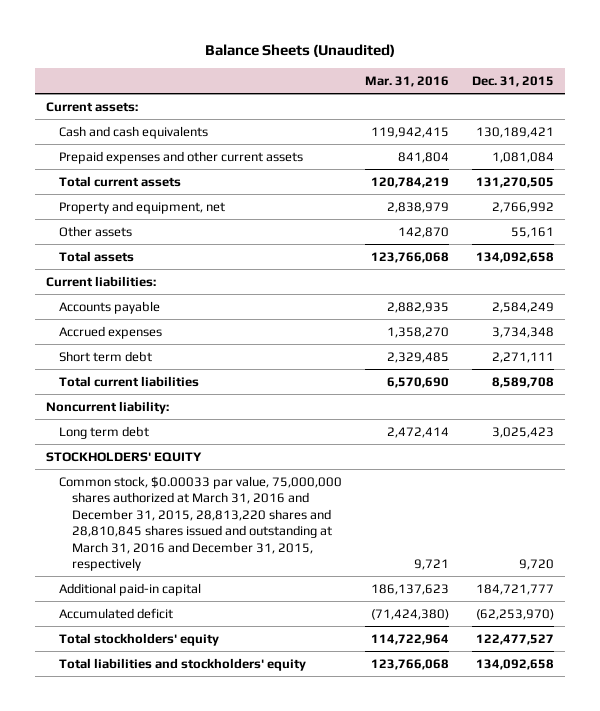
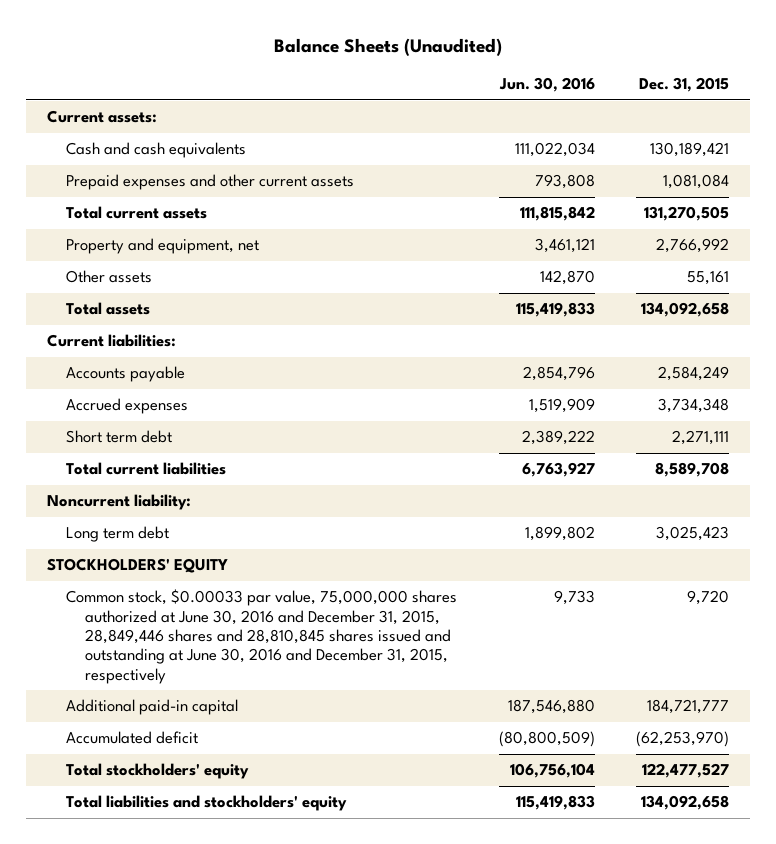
[364,76,449,88] Mar. 31, 2016 -> none
none -> [498,77,595,93] Jun. 30, 2016
[58,475,342,572] Common stock, $0.00033 par value, 75,000,000 shares authorized at March 31, 2016 and December 31, 2015, 28,813,220 shares and 28,810,845 shares issued and outstanding at March 31, 2016 and December 31, 2015, respectively -> [65,589,457,684] Common stock, $0.00033 par value, 75,000,000 shares authorized at June 30, 2016 and December 31, 2015, 28,849,446 shares and 28,810,845 shares issued and outstanding at June 30, 2016 and December 31, 2015, respectively

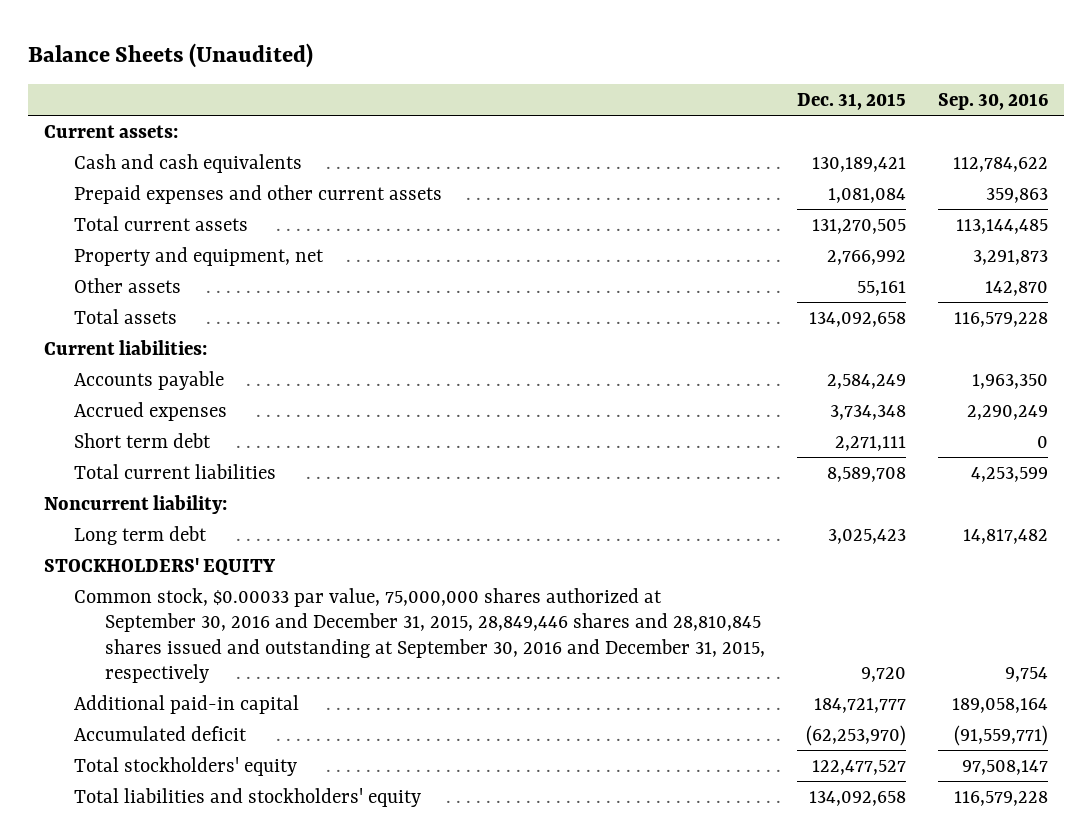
[498,77,595,93] Jun. 30, 2016 -> none
none -> [938,93,1049,111] Sep. 30, 2016
[65,589,457,684] Common stock, $0.00033 par value, 75,000,000 shares authorized at June 30, 2016 and December 31, 2015, 28,849,446 shares and 28,810,845 shares issued and outstanding at June 30, 2016 and December 31, 2015, respectively -> [74,587,765,684] Common stock, $0.00033 par value, 75,000,000 shares authorized at September 30, 2016 and December 31, 2015, 28,849,446 shares and 28,810,845 shares issued and outstanding at September 30, 2016 and December 31, 2015, respectively

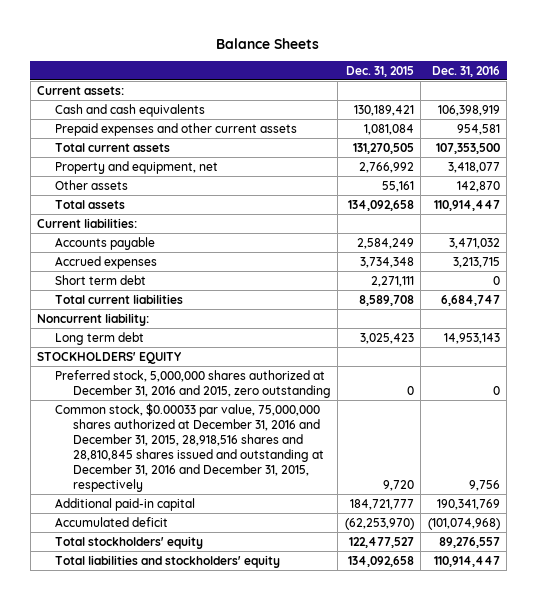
[27,43,313,69] Balance Sheets (Unaudited) -> [216,38,320,50] Balance Sheets
[938,93,1049,111] Sep. 30, 2016 -> none
none -> [431,65,500,77] Dec. 31, 2016
none -> [55,369,331,398] Preferred stock, 5,000,000 shares authorized at December 31, 2016 and 2015, zero outstanding
[74,587,765,684] Common stock, $0.00033 par value, 75,000,000 shares authorized at September 30, 2016 and December 31, 2015, 28,849,446 shares and 28,810,845 shares issued and outstanding at September 30, 2016 and December 31, 2015, respectively -> [55,402,324,493] Common stock, $0.00033 par value, 75,000,000 shares authorized at December 31, 2016 and December 31, 2015, 28,918,516 shares and 28,810,845 shares issued and outstanding at December 31, 2016 and December 31, 2015, respectively

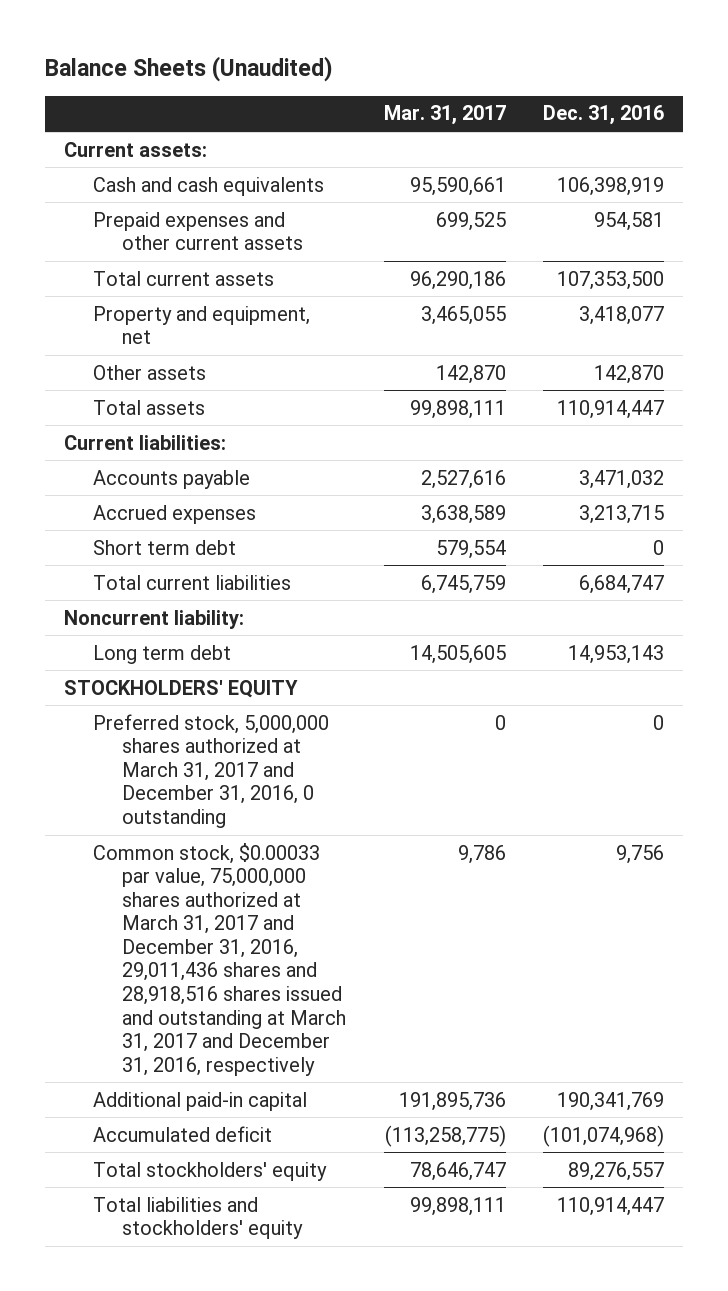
[216,38,320,50] Balance Sheets -> [45,55,334,82] Balance Sheets (Unaudited)
[345,65,414,77] Dec. 31, 2015 -> none
none -> [383,105,506,126] Mar. 31, 2017
[55,369,331,398] Preferred stock, 5,000,000 shares authorized at December 31, 2016 and 2015, zero outstanding -> [92,713,329,828] Preferred stock, 5,000,000 shares authorized at March 31, 2017 and December 31, 2016, 0 outstanding
[55,402,324,493] Common stock, $0.00033 par value, 75,000,000 shares authorized at December 31, 2016 and December 31, 2015, 28,918,516 shares and 28,810,845 shares issued and outstanding at December 31, 2016 and December 31, 2015, respectively -> [92,842,346,1076] Common stock, $0.00033 par value, 75,000,000 shares authorized at March 31, 2017 and December 31, 2016, 29,011,436 shares and 28,918,516 shares issued and outstanding at March 31, 2017 and December 31, 2016, respectively

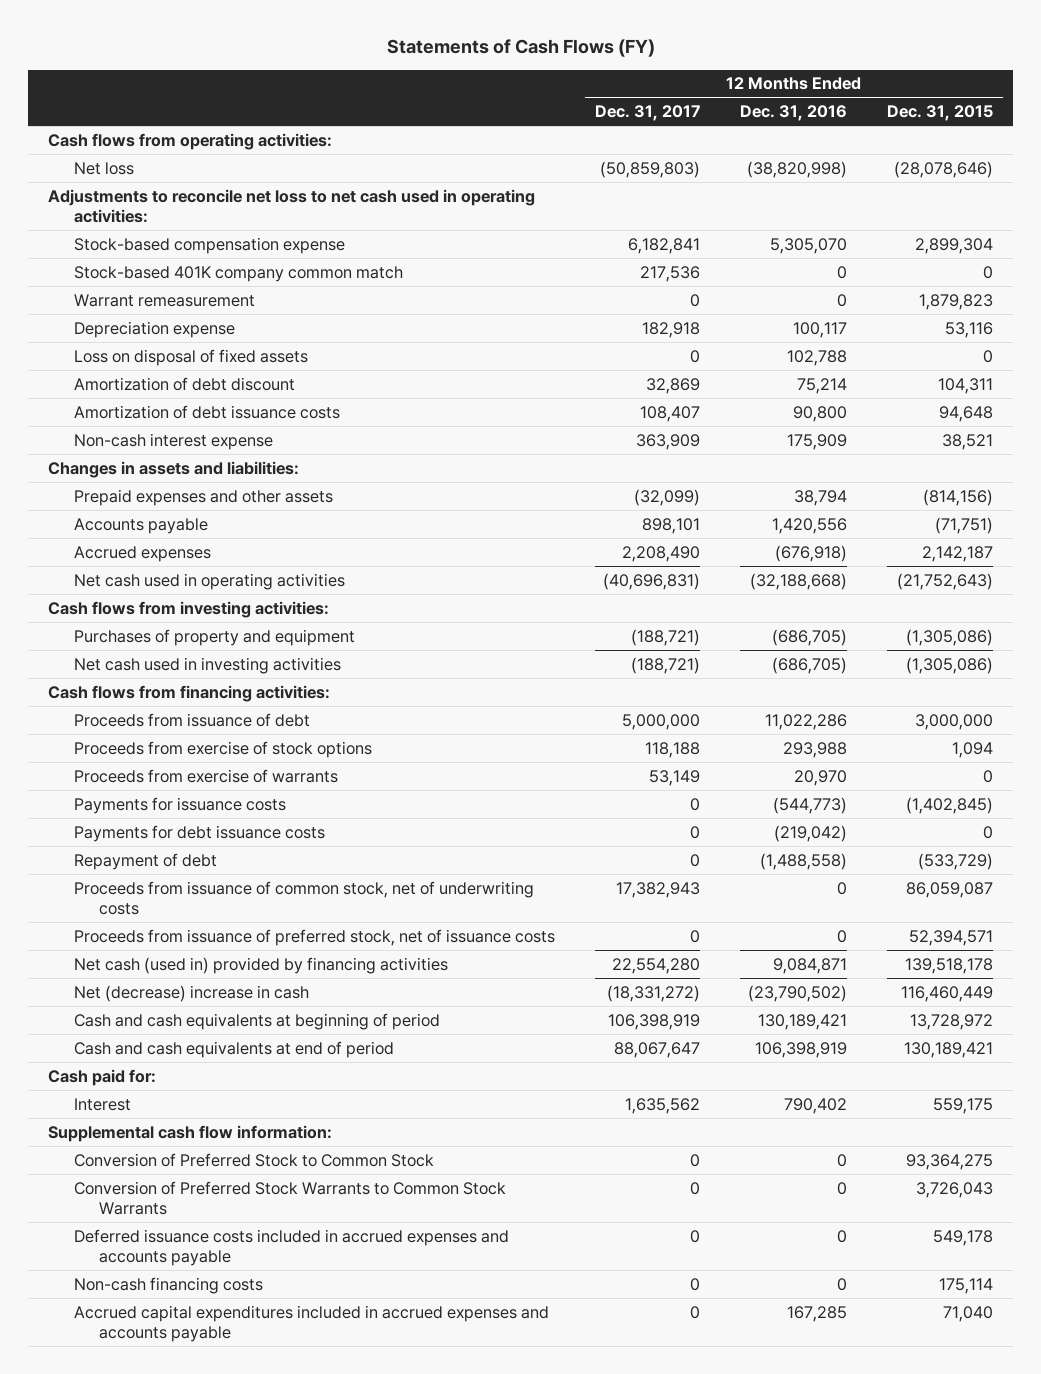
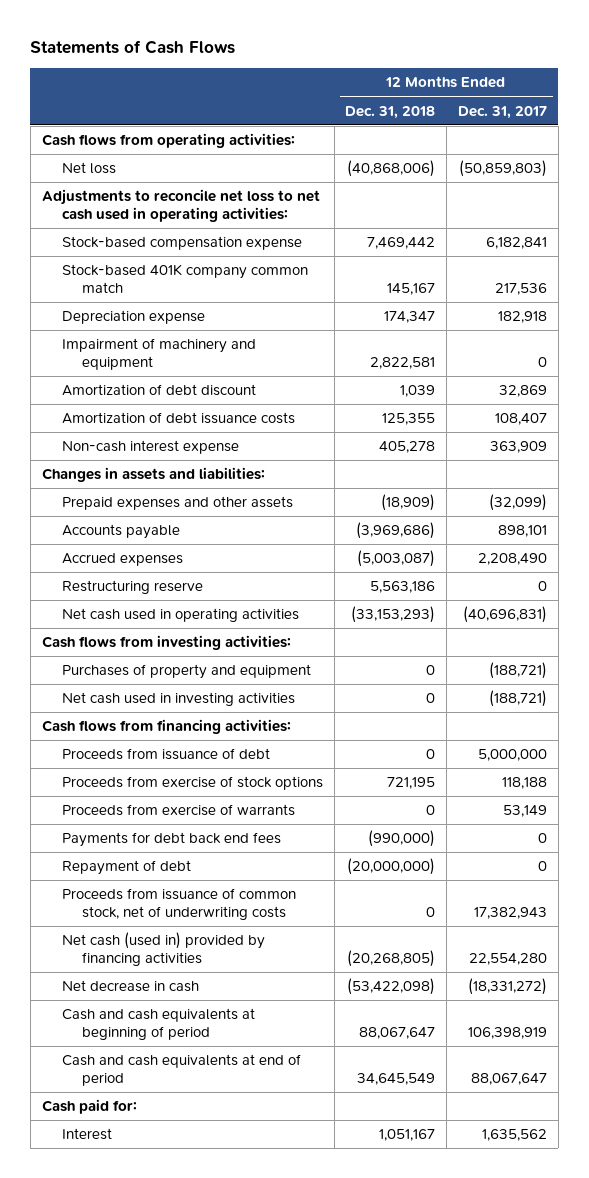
[386,39,655,58] Statements of Cash Flows (FY) -> [30,40,236,55] Statements of Cash Flows
[739,105,847,122] Dec. 31, 2016 -> none
[887,105,994,122] Dec. 31, 2015 -> none
none -> [345,105,436,119] Dec. 31, 2018
[73,293,255,307] Warrant remeasurement -> none
[73,348,308,366] Loss on disposal of fixed assets -> none
none -> [61,338,256,370] Impairment of machinery and equipment
none -> [61,580,203,595] Restructuring reserve
[73,796,286,814] Payments for issuance costs -> none
[73,824,325,842] Payments for debt issuance costs -> [61,832,281,848] Payments for debt back end fees
[73,928,555,946] Proceeds from issuance of preferred stock, net of issuance costs -> none
[73,984,309,1002] Net (decrease) increase in cash -> [61,980,199,993] Net decrease in cash
[48,1124,333,1142] Supplemental cash flow information: -> none
[73,1152,434,1167] Conversion of Preferred Stock to Common Stock -> none
[73,1180,506,1215] Conversion of Preferred Stock Warrants to Common Stock Warrants -> none
[73,1228,509,1266] Deferred issuance costs included in accrued expenses and accounts payable -> none
[73,1276,263,1294] Non-cash financing costs -> none
[73,1304,549,1342] Accrued capital expenditures included in accrued expenses and accounts payable -> none

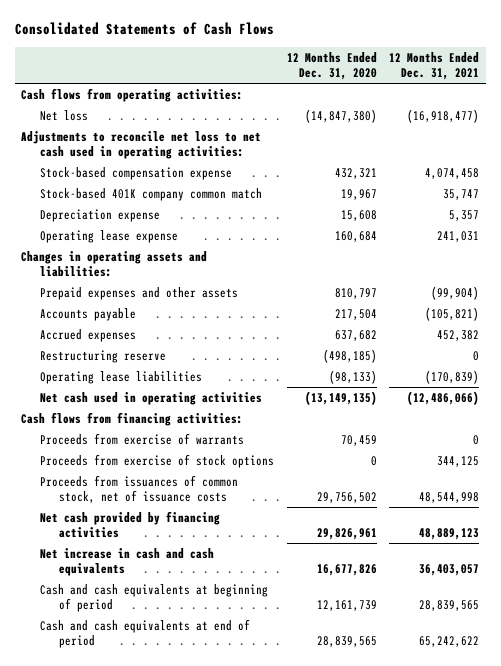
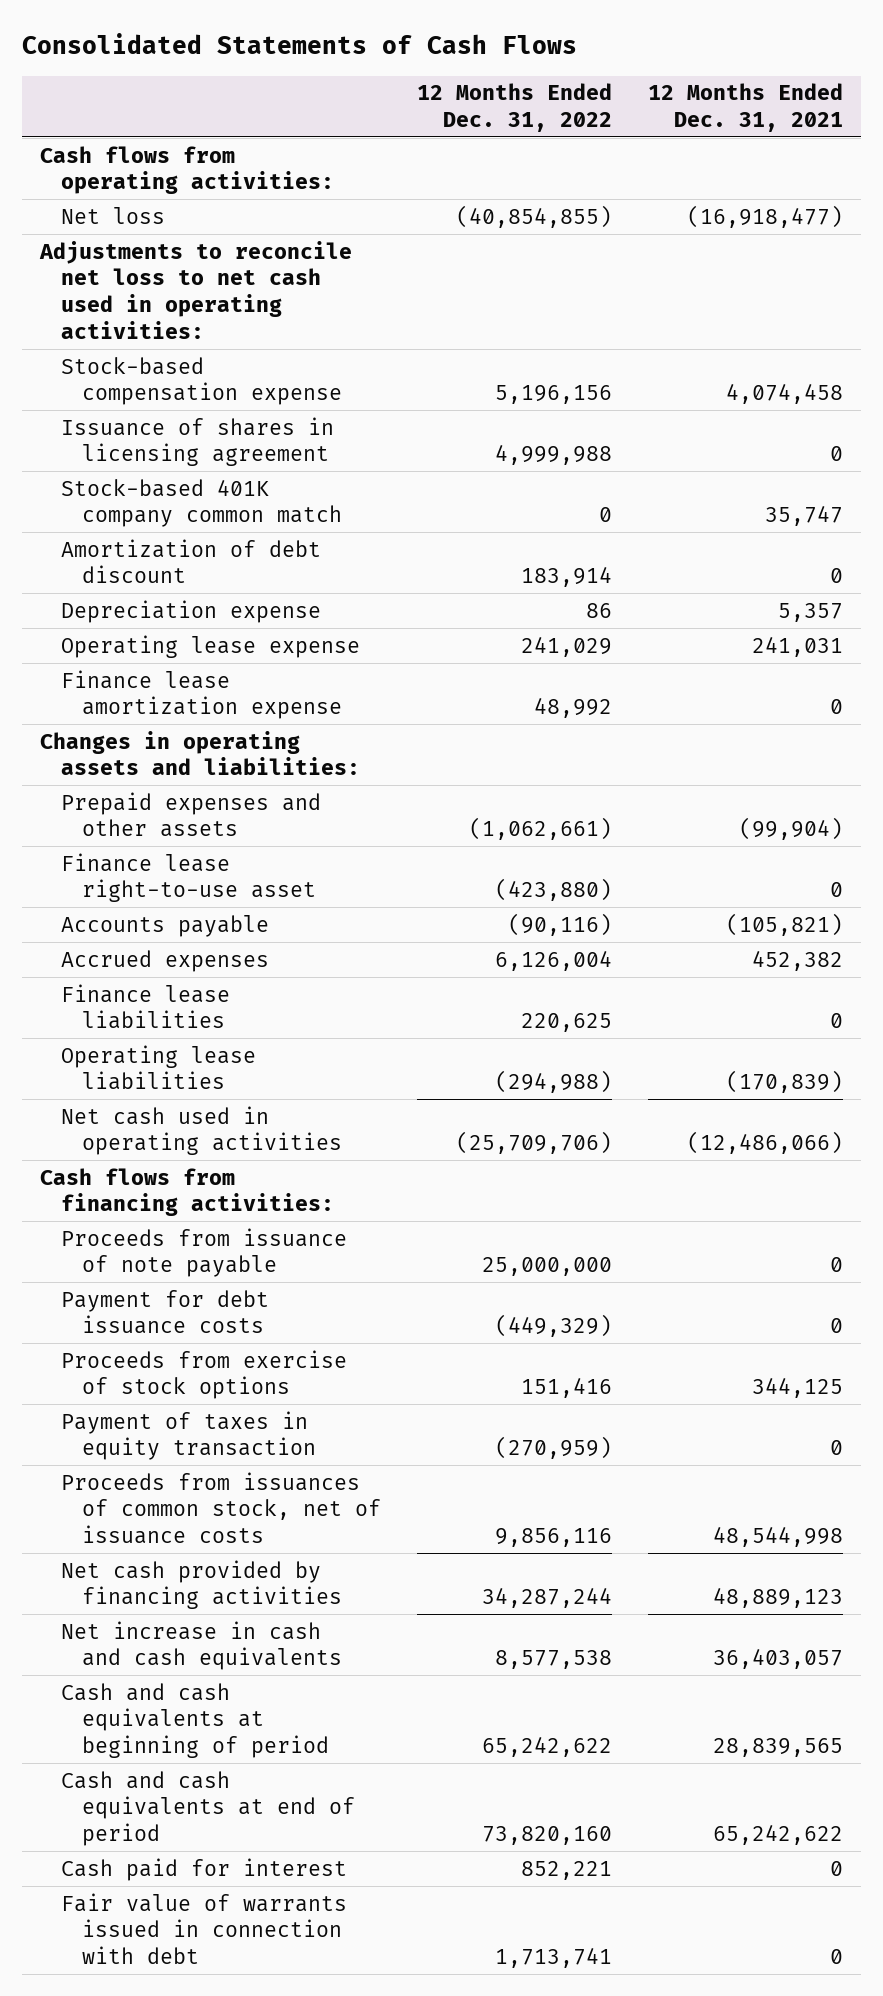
[286,51,377,81] 12 Months Ended Dec. 31, 2020 -> none
none -> [417,83,613,132] 12 Months Ended Dec. 31, 2022
none -> [60,416,334,467] Issuance of shares in licensing agreement
none -> [60,538,321,584] Amortization of debt discount
none -> [60,669,342,720] Finance lease amortization expense
none -> [60,852,316,903] Finance lease right-to-use asset
[40,349,167,363] Restructuring reserve -> none
none -> [60,983,230,1030] Finance lease liabilities
[40,432,245,445] Proceeds from exercise of warrants -> none
none -> [60,1227,347,1278] Proceeds from issuance of note payable
none -> [60,1289,269,1335] Payment for debt issuance costs
none -> [60,1410,316,1461] Payment of taxes in equity transaction
none -> [60,1857,347,1881] Cash paid for interest
none -> [60,1892,347,1965] Fair value of warrants issued in connection with debt

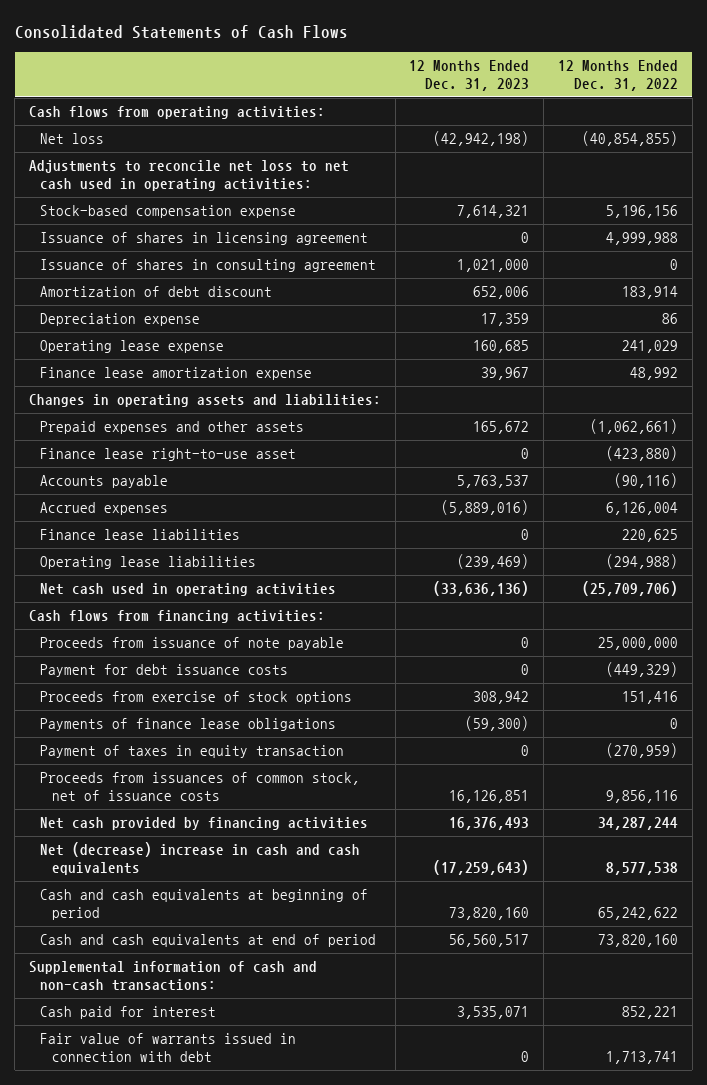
[648,83,844,132] 12 Months Ended Dec. 31, 2021 -> none
none -> [409,59,530,91] 12 Months Ended Dec. 31, 2023
[60,478,342,528] Stock-based 401K company common match -> none
none -> [40,259,377,273] Issuance of shares in consulting agreement
none -> [40,718,337,732] Payments of finance lease obligations
[60,1620,342,1671] Net increase in cash and cash equivalents -> [40,842,361,876] Net (decrease) increase in cash and cash equivalents
none -> [28,961,317,992] Supplemental information of cash and non-cash transactions:

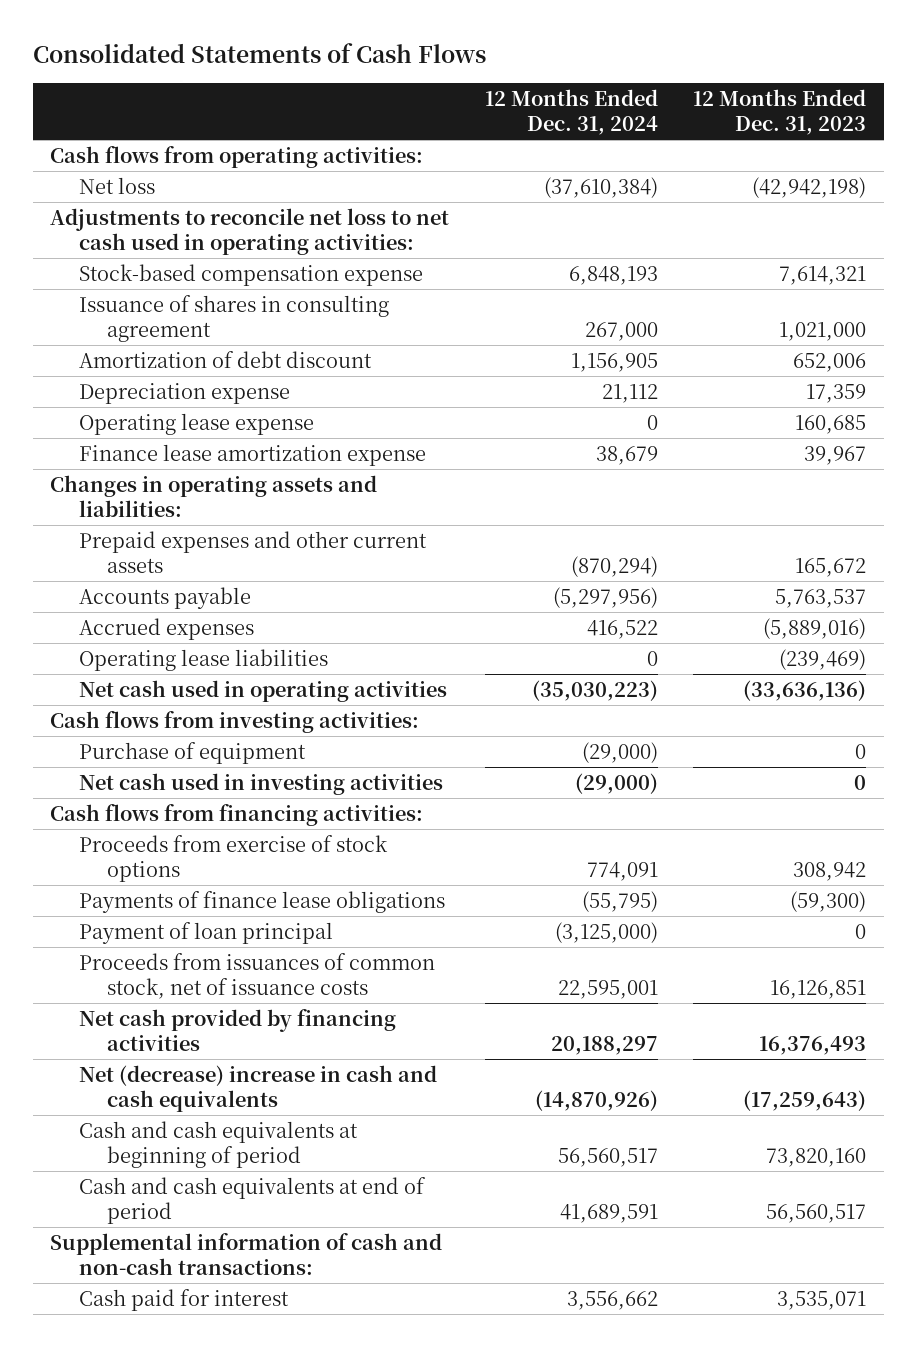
[557,59,678,91] 12 Months Ended Dec. 31, 2022 -> none
none -> [484,88,658,135] 12 Months Ended Dec. 31, 2024
[40,232,369,246] Issuance of shares in licensing agreement -> none
[40,448,297,462] Finance lease right-to-use asset -> none
[40,421,305,435] Prepaid expenses and other assets -> [78,530,427,573] Prepaid expenses and other current assets
[40,529,241,541] Finance lease liabilities -> none
none -> [50,710,420,733] Cash flows from investing activities:
none -> [78,741,306,764] Purchase of equipment
none -> [78,772,443,795] Net cash used in investing activities
[40,637,345,651] Proceeds from issuance of note payable -> none
[40,664,289,678] Payment for debt issuance costs -> none
[40,745,345,759] Payment of taxes in equity transaction -> none
none -> [78,921,333,944] Payment of loan principal
[40,1033,297,1063] Fair value of warrants issued in connection with debt -> none

